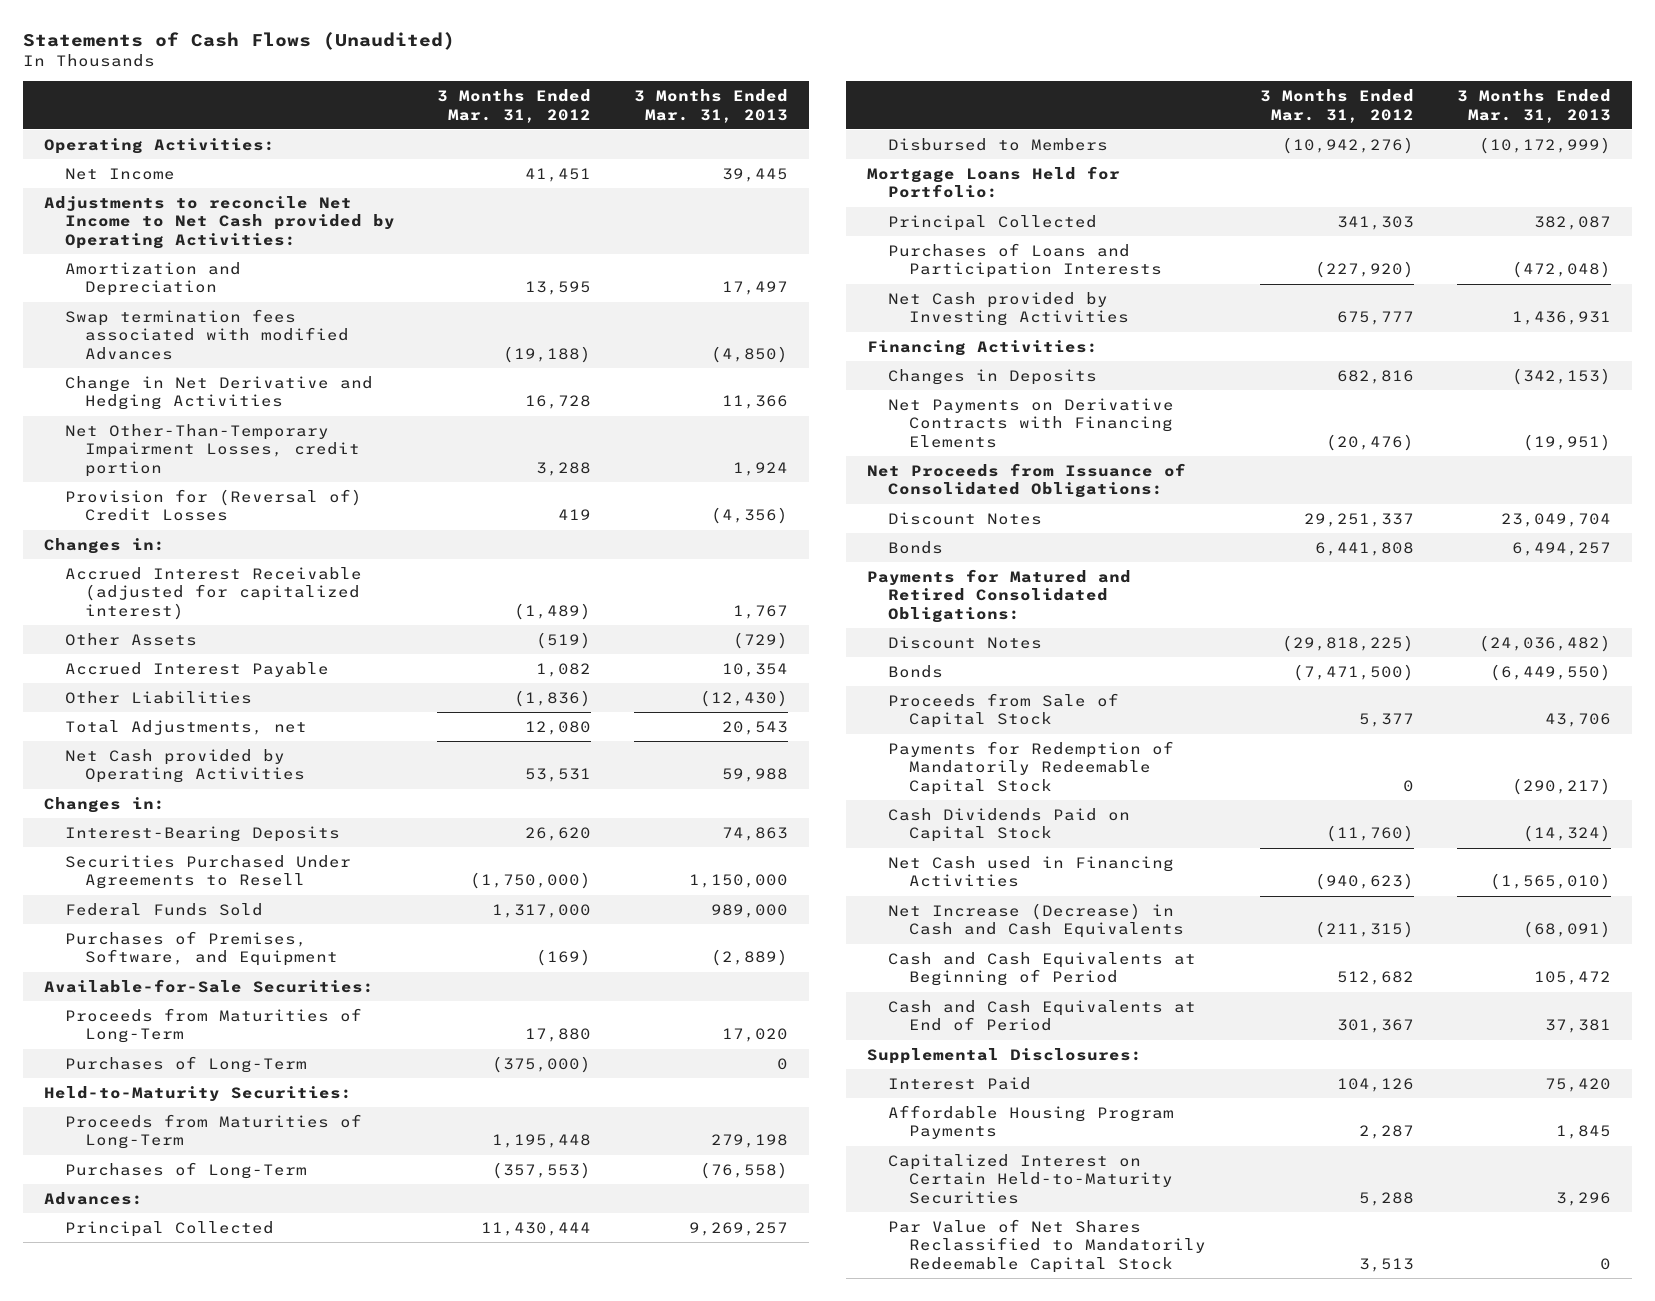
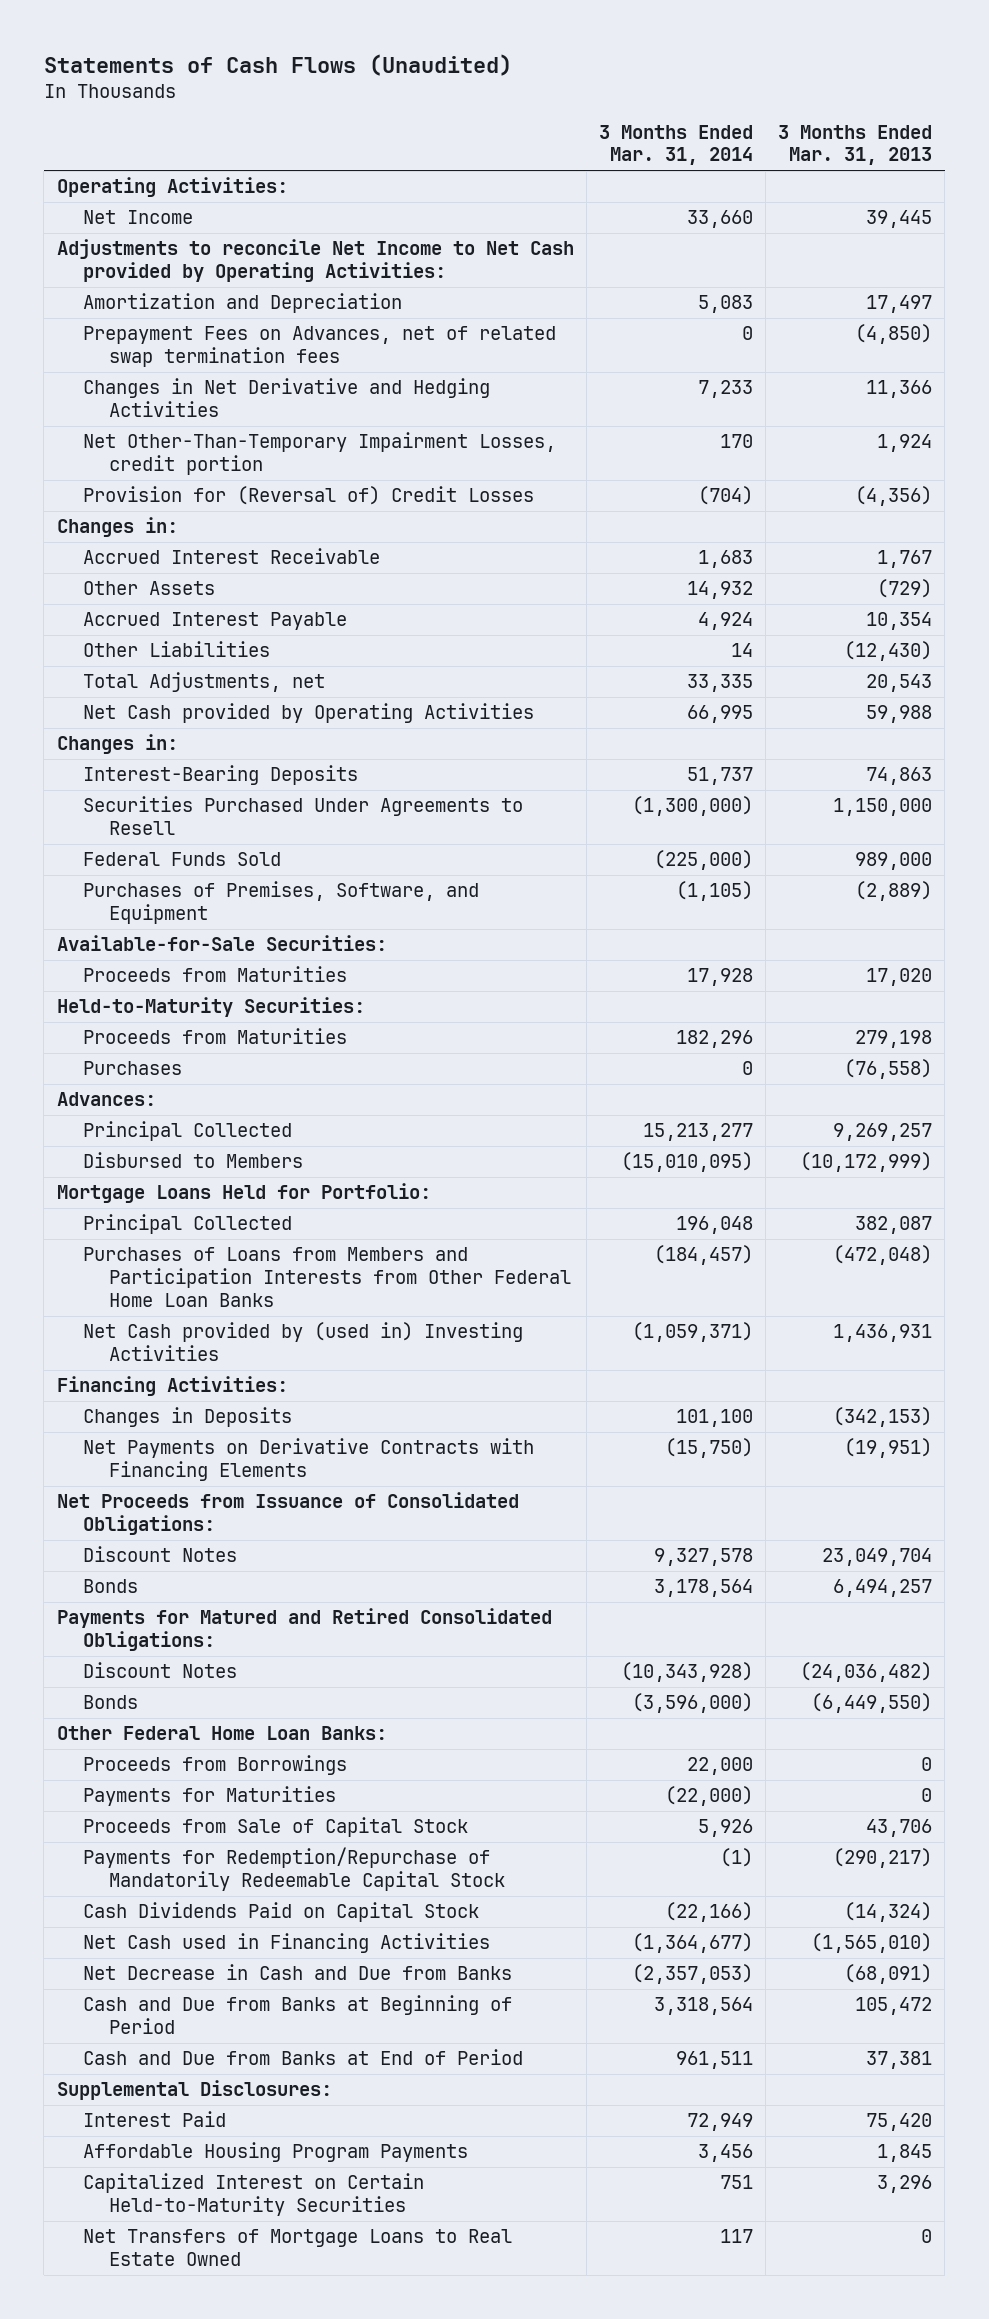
[437,89,592,123] 3 Months Ended Mar. 31, 2012 -> none
none -> [598,124,753,166] 3 Months Ended Mar. 31, 2014
[64,308,350,360] Swap termination fees associated with modified Advances -> [82,326,556,368] Prepayment Fees on Advances, net of related swap termination fees
[64,375,373,411] Change in Net Derivative and Hedging Activities -> [82,378,490,418] Changes in Net Derivative and Hedging Activities
[64,566,362,620] Accrued Interest Receivable (adjusted for capitalized interest) -> [82,548,380,565] Accrued Interest Receivable
[64,1055,307,1073] Purchases of Long-Term -> none
[64,1007,362,1044] Proceeds from Maturities of Long-Term -> [82,966,347,983] Proceeds from Maturities
[64,1113,362,1150] Proceeds from Maturities of Long-Term -> [82,1028,347,1045] Proceeds from Maturities
[64,1161,307,1179] Purchases of Long-Term -> [82,1061,182,1076] Purchases
[888,242,1162,279] Purchases of Loans and Participation Interests -> [82,1247,572,1308] Purchases of Loans from Members and Participation Interests from Other Federal Home Loan Banks
[888,291,1129,327] Net Cash provided by Investing Activities -> [82,1322,523,1362] Net Cash provided by (used in) Investing Activities
none -> [56,1726,387,1741] Other Federal Home Loan Banks:
none -> [82,1755,347,1776] Proceeds from Borrowings
none -> [82,1786,336,1807] Payments for Maturities
[888,740,1175,795] Payments for Redemption of Mandatorily Redeemable Capital Stock -> [82,1847,506,1892] Payments for Redemption/Repurchase of Mandatorily Redeemable Capital Stock
[888,902,1184,939] Net Increase (Decrease) in Cash and Cash Equivalents -> [82,1964,512,1981] Net Decrease in Cash and Due from Banks
[888,951,1197,987] Cash and Cash Equivalents at Beginning of Period -> [82,1995,512,2035] Cash and Due from Banks at Beginning of Period
[888,999,1197,1032] Cash and Cash Equivalents at End of Period -> [82,2049,523,2066] Cash and Due from Banks at End of Period
[888,1218,1206,1273] Par Value of Net Shares Reclassified to Mandatorily Redeemable Capital Stock -> none
none -> [82,2229,512,2267] Net Transfers of Mortgage Loans to Real Estate Owned

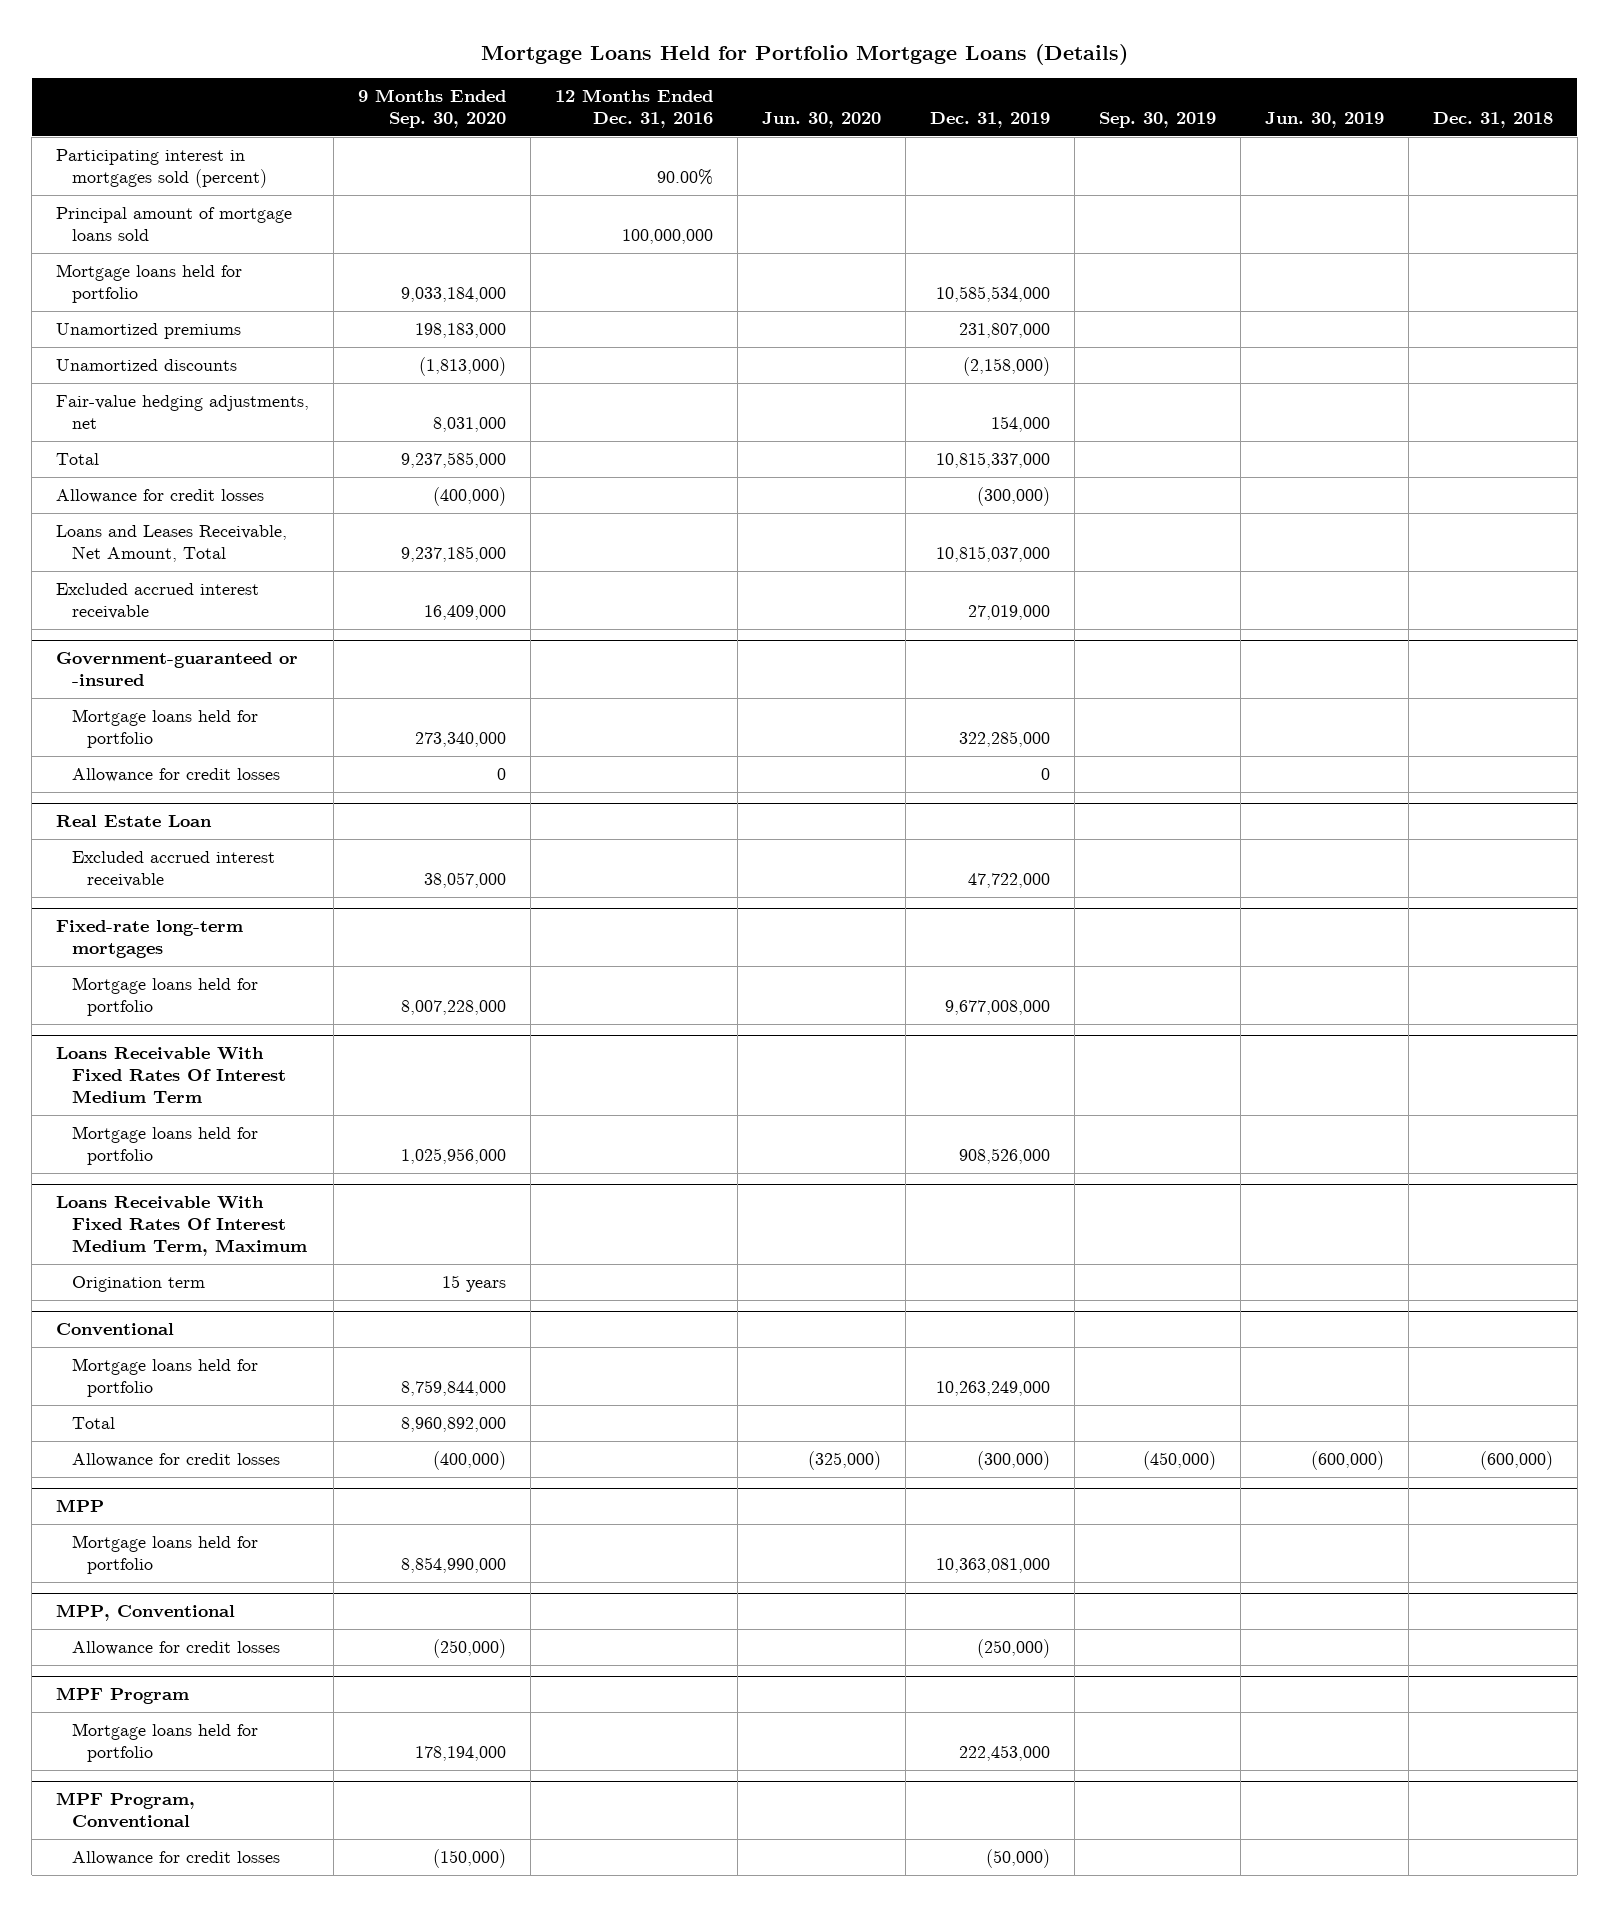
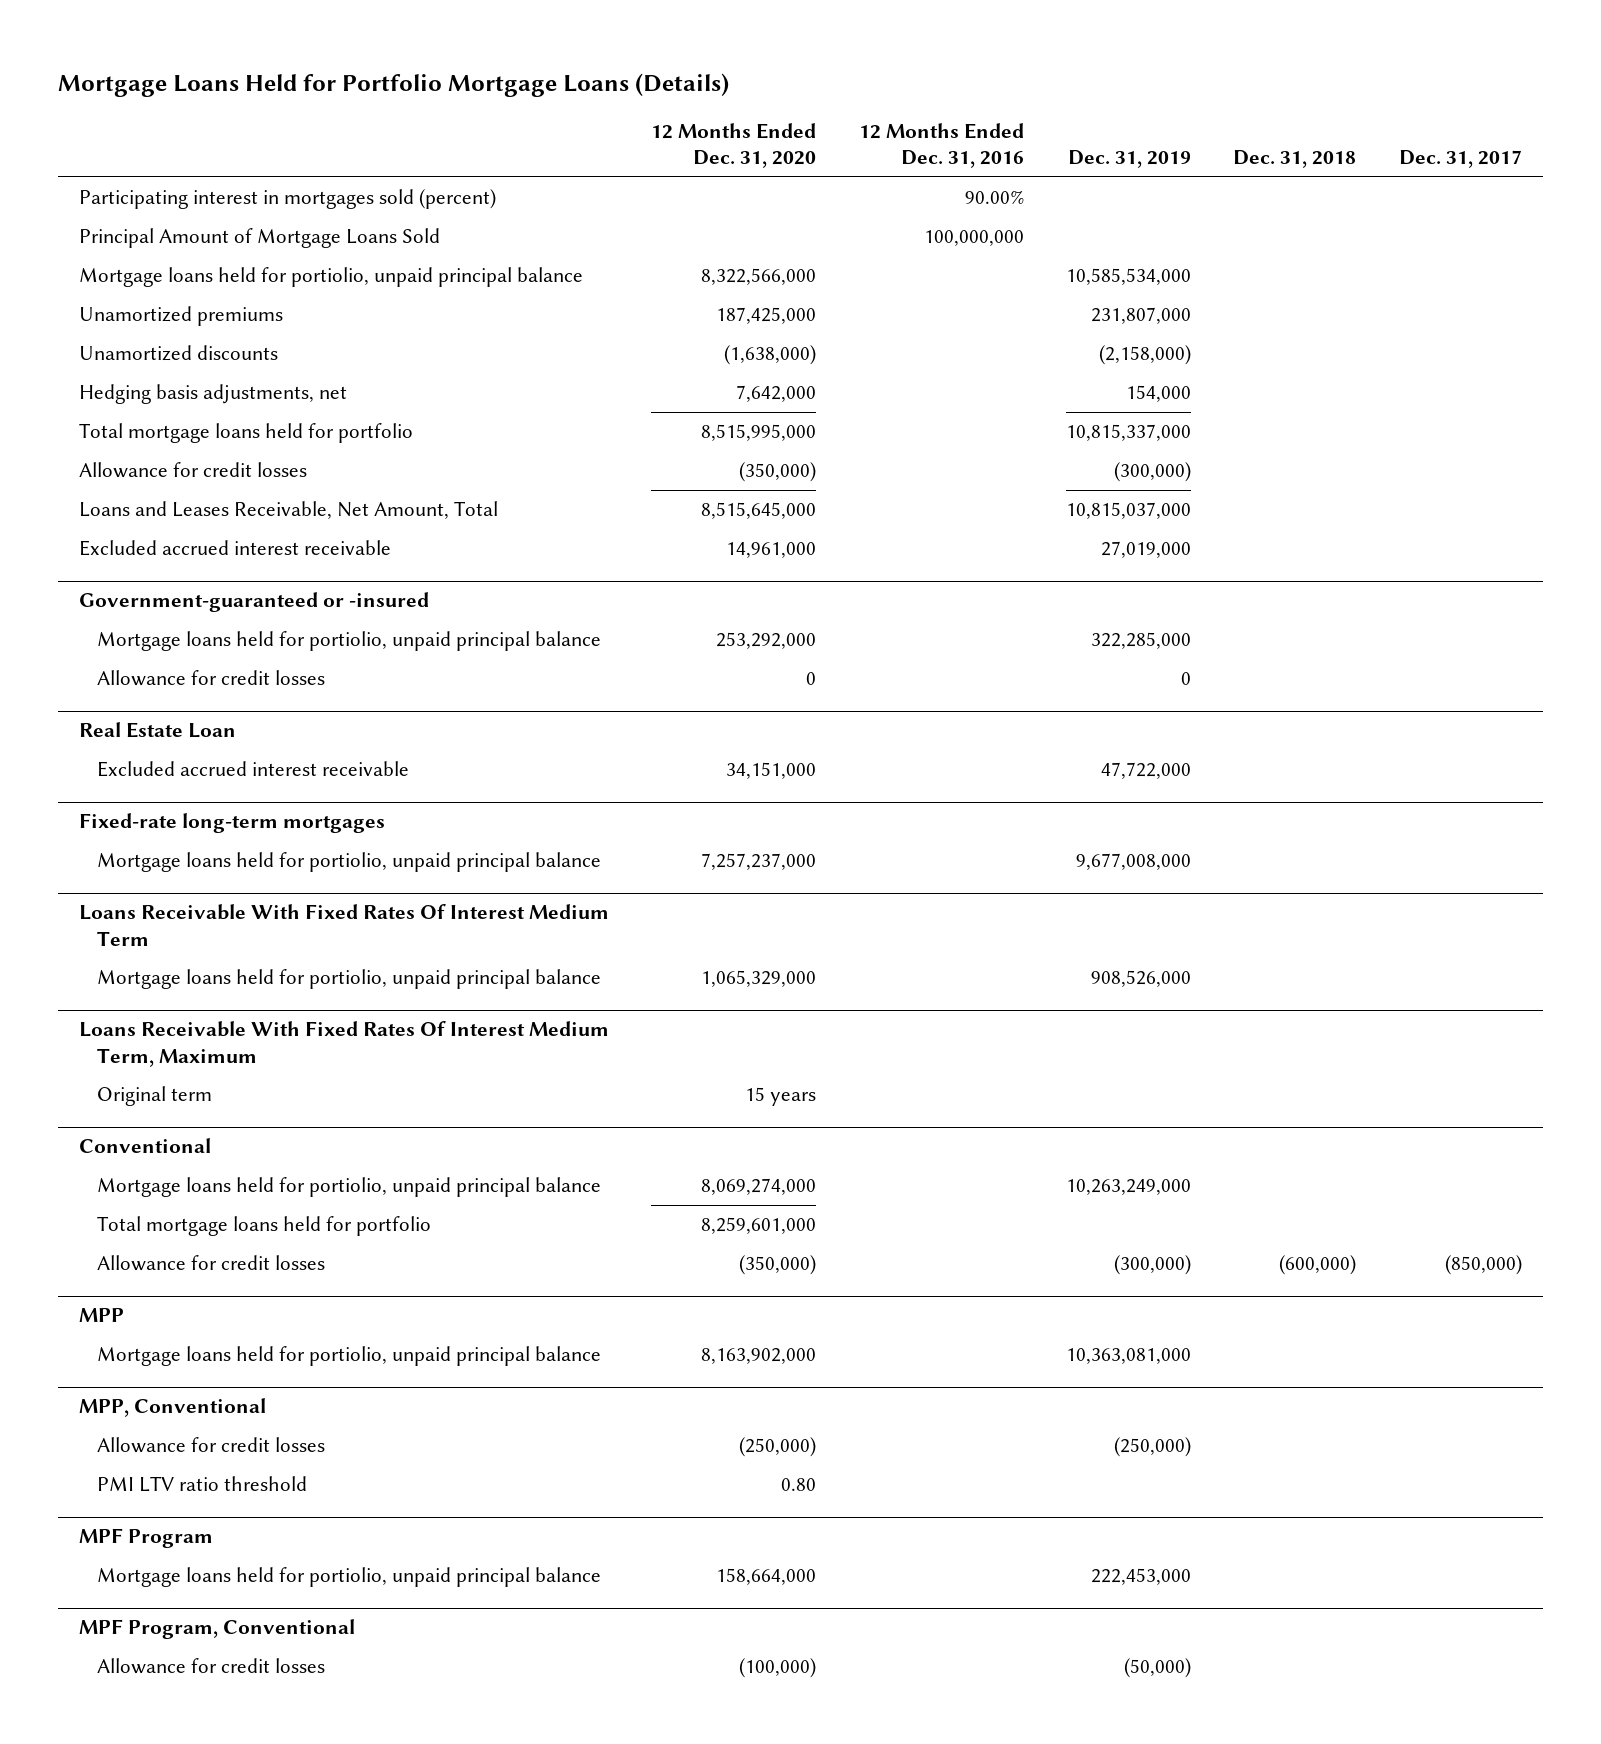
[358,88,507,128] 9 Months Ended Sep. 30, 2020 -> none
[762,111,882,128] Jun. 30, 2020 -> none
[1099,111,1217,128] Sep. 30, 2019 -> none
[1265,111,1385,128] Jun. 30, 2019 -> none
none -> [651,123,817,169] 12 Months Ended Dec. 31, 2020
none -> [1398,150,1522,169] Dec. 31, 2017
[56,207,293,242] Principal amount of mortgage loans sold -> [79,228,441,249] Principal Amount of Mortgage Loans Sold
[56,264,243,304] Mortgage loans held for portfolio -> [79,267,584,288] Mortgage loans held for portiolio, unpaid principal balance
[56,395,310,430] Fair-value hedging adjustments, net -> [79,384,348,405] Hedging basis adjustments, net
[56,453,100,466] Total -> [79,423,414,444] Total mortgage loans held for portfolio
[71,709,258,749] Mortgage loans held for portfolio -> [97,631,602,652] Mortgage loans held for portiolio, unpaid principal balance
[71,977,258,1017] Mortgage loans held for portfolio -> [97,852,602,873] Mortgage loans held for portiolio, unpaid principal balance
[71,1126,258,1166] Mortgage loans held for portfolio -> [97,969,602,990] Mortgage loans held for portiolio, unpaid principal balance
[71,1276,205,1293] Origination term -> [97,1086,213,1107] Original term
[71,1358,258,1398] Mortgage loans held for portfolio -> [97,1177,602,1198] Mortgage loans held for portiolio, unpaid principal balance
[71,1417,115,1430] Total -> [97,1216,432,1237] Total mortgage loans held for portfolio
[71,1535,258,1575] Mortgage loans held for portfolio -> [97,1346,602,1367] Mortgage loans held for portiolio, unpaid principal balance
none -> [97,1476,308,1493] PMI LTV ratio threshold
[71,1723,258,1763] Mortgage loans held for portfolio -> [97,1567,602,1588] Mortgage loans held for portiolio, unpaid principal balance

